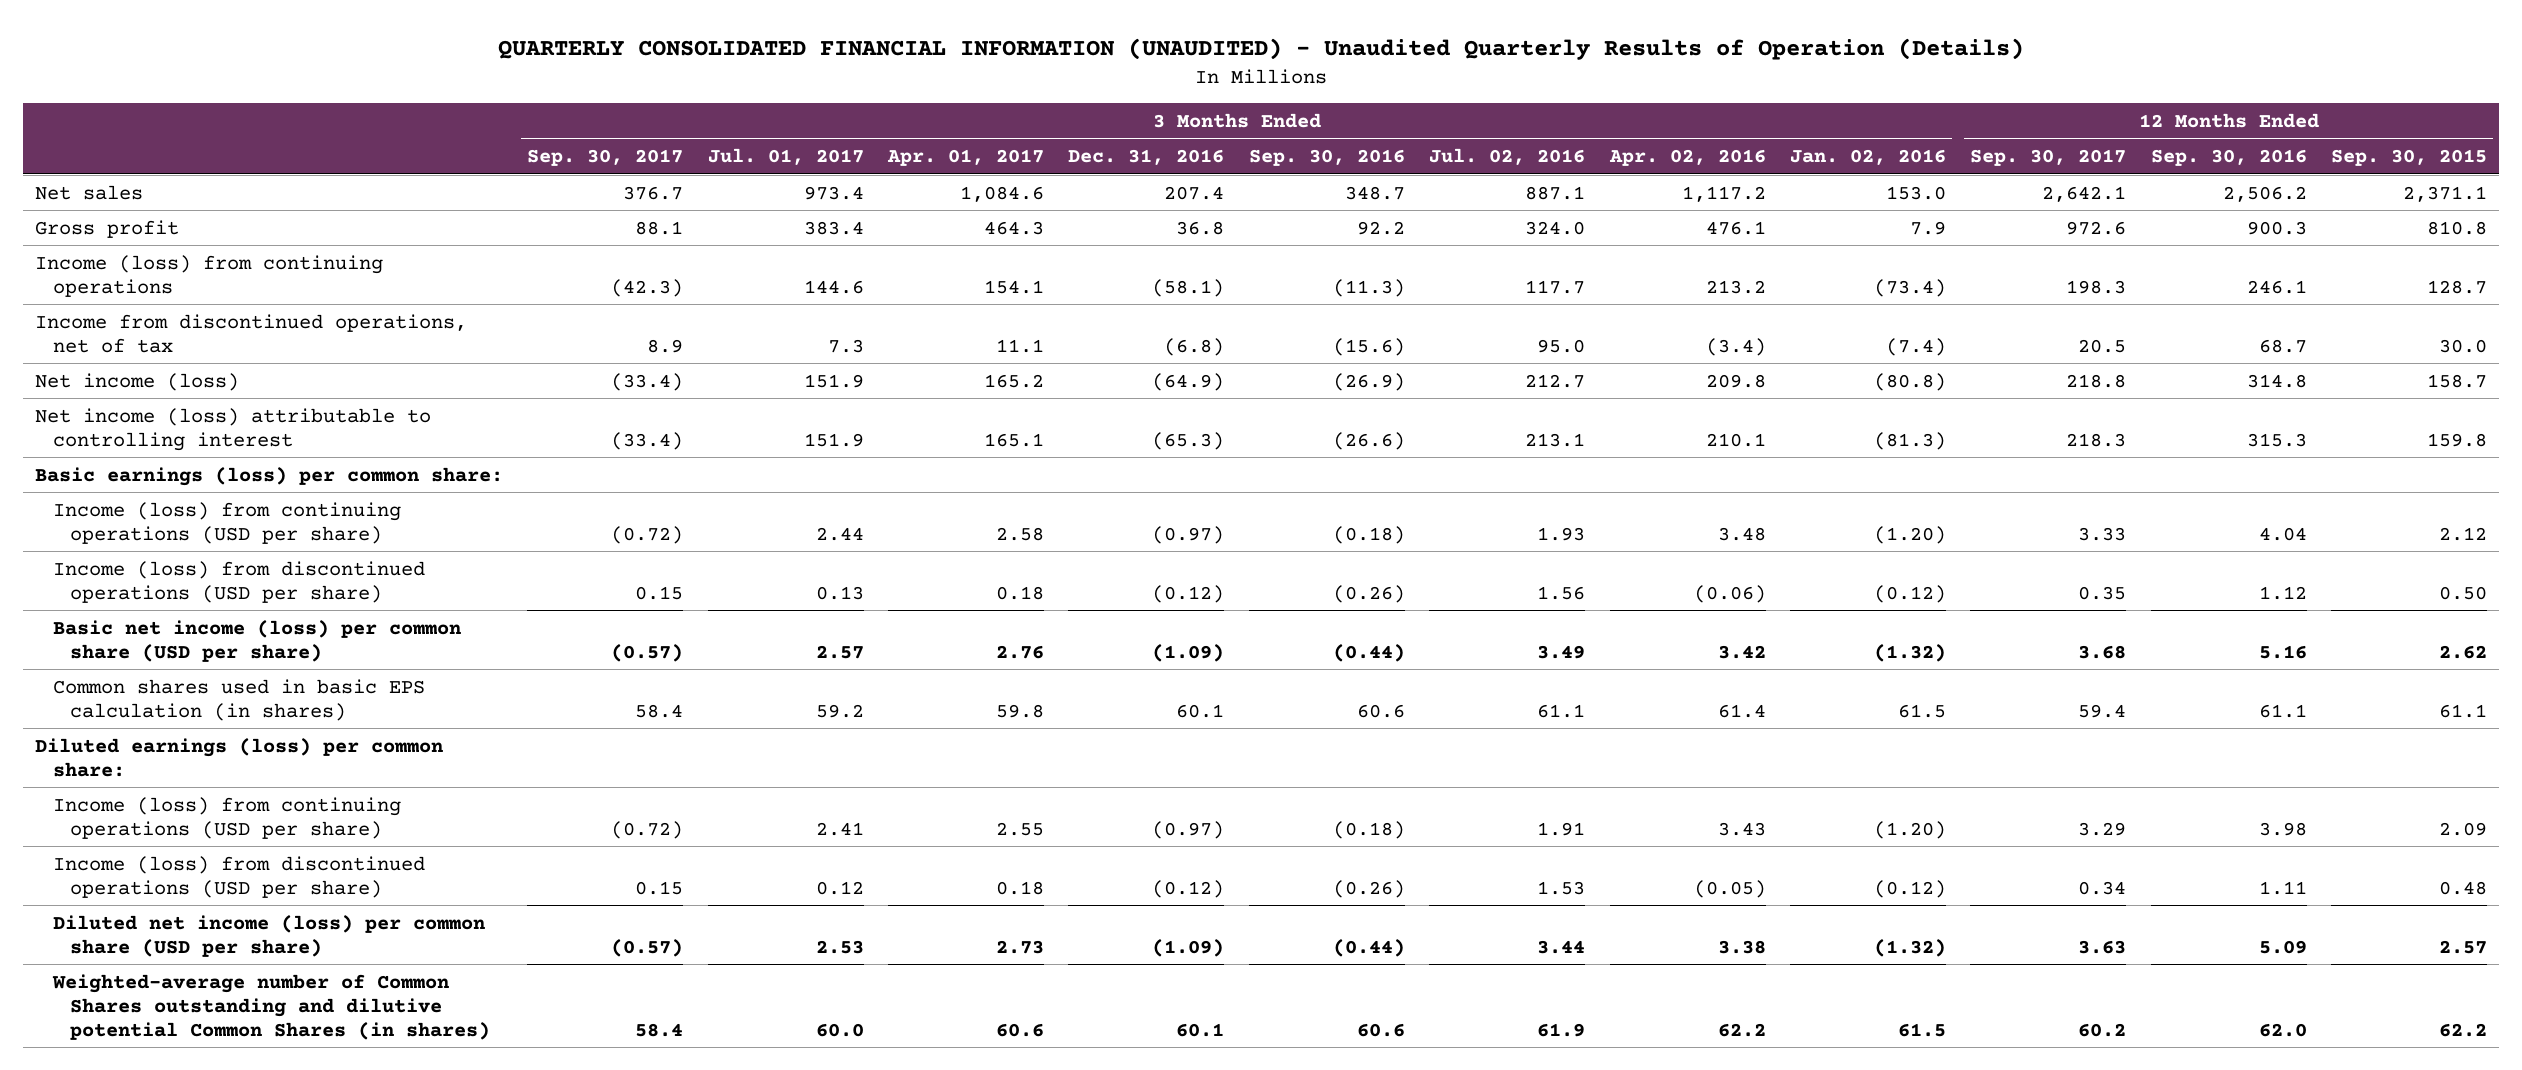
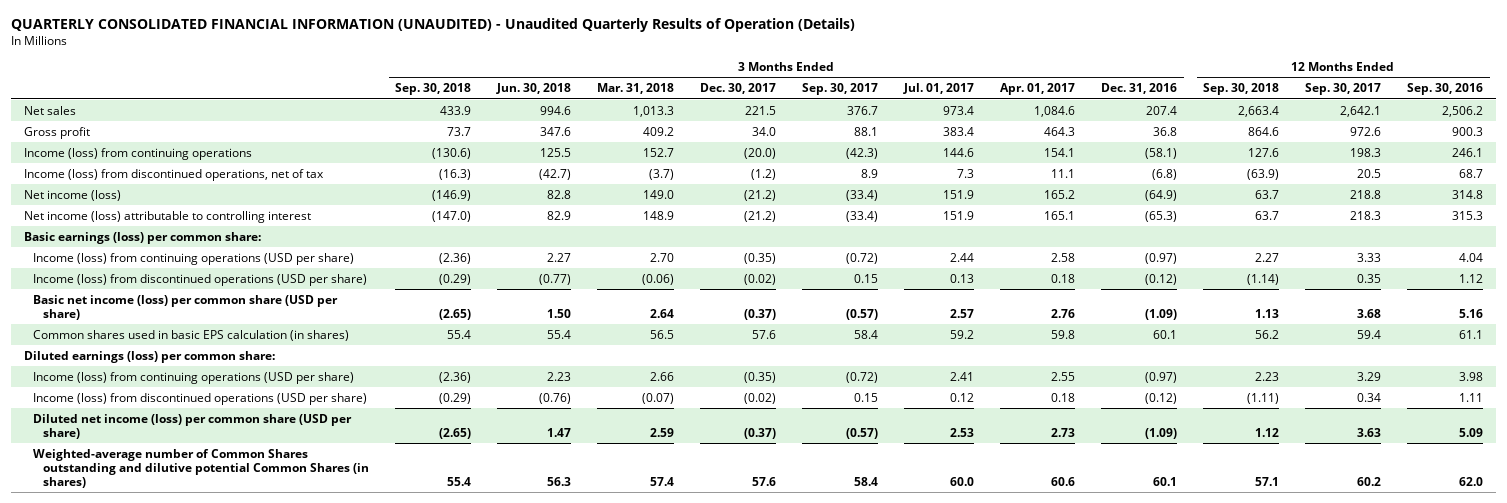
[1248,149,1405,167] Sep. 30, 2016 -> none
[1429,148,1586,166] Jul. 02, 2016 -> none
[1608,149,1766,167] Apr. 02, 2016 -> none
[1789,149,1946,166] Jan. 02, 2016 -> none
[2331,149,2488,167] Sep. 30, 2015 -> none
none -> [395,83,472,96] Sep. 30, 2018
none -> [496,83,572,95] Jun. 30, 2018
none -> [597,83,675,95] Mar. 31, 2018
none -> [700,83,777,95] Dec. 30, 2017
none -> [1203,83,1280,96] Sep. 30, 2018
[34,313,467,353] Income from discontinued operations, net of tax -> [23,168,324,181] Income (loss) from discontinued operations, net of tax

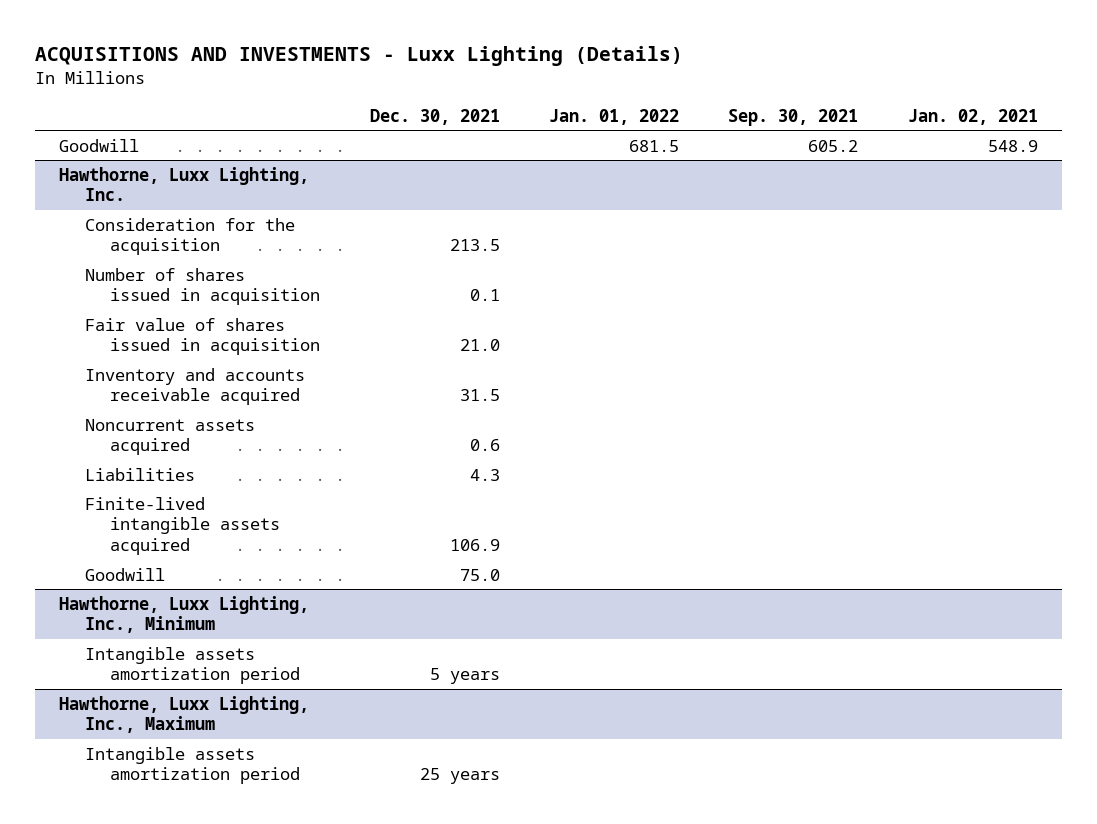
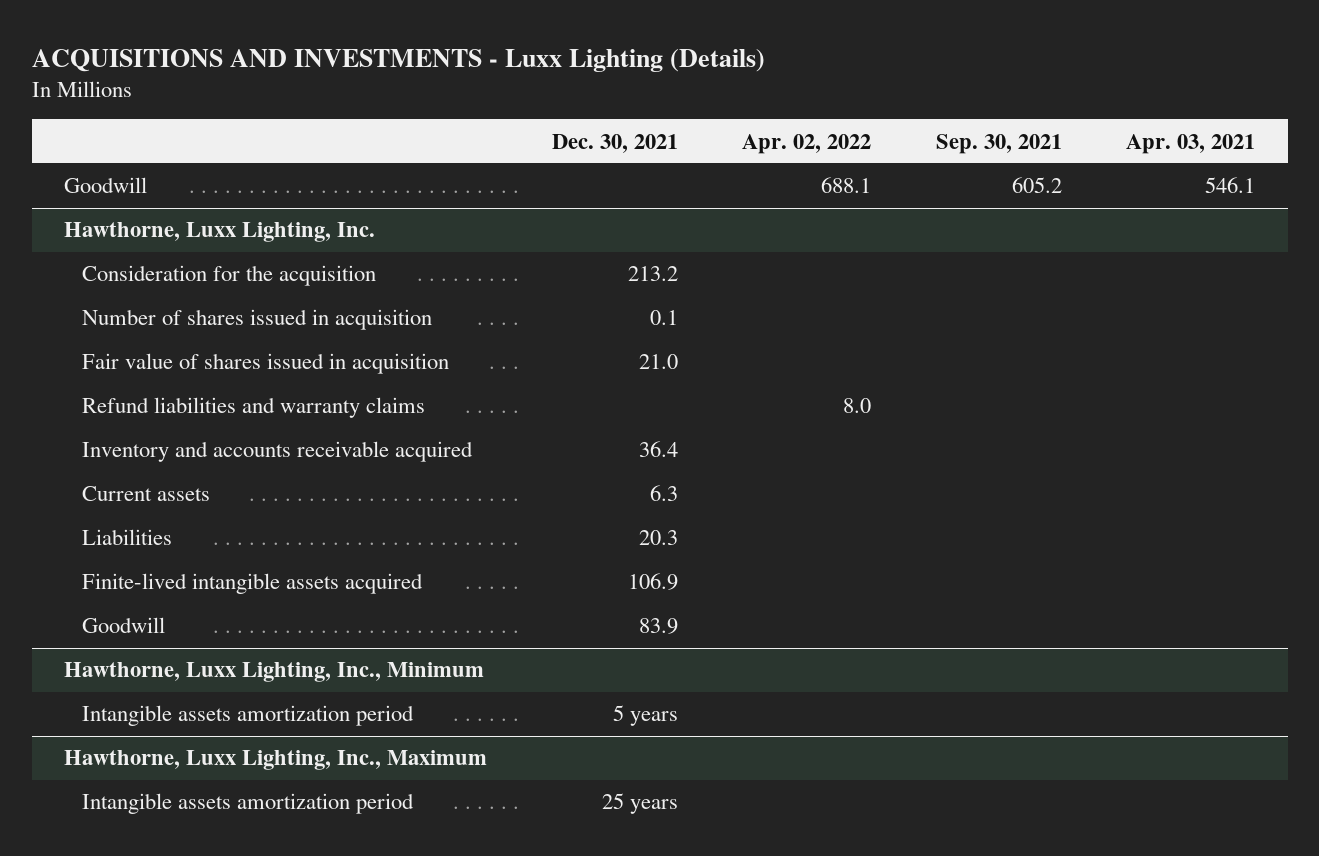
[549,108,680,125] Jan. 01, 2022 -> none
[907,108,1038,125] Jan. 02, 2021 -> none
none -> [742,133,872,154] Apr. 02, 2022
none -> [1126,133,1256,154] Apr. 03, 2021
[449,239,500,252] 213.5 -> [627,266,678,282] 213.2
[84,418,255,456] Noncurrent assets acquired -> none
none -> [82,397,426,419] Refund liabilities and warranty claims
[459,389,500,402] 31.5 -> [638,441,678,458] 36.4
none -> [82,486,211,502] Current assets
[469,468,500,481] 4.3 -> [638,530,678,546] 20.3
[459,568,500,581] 75.0 -> [638,618,678,635] 83.9

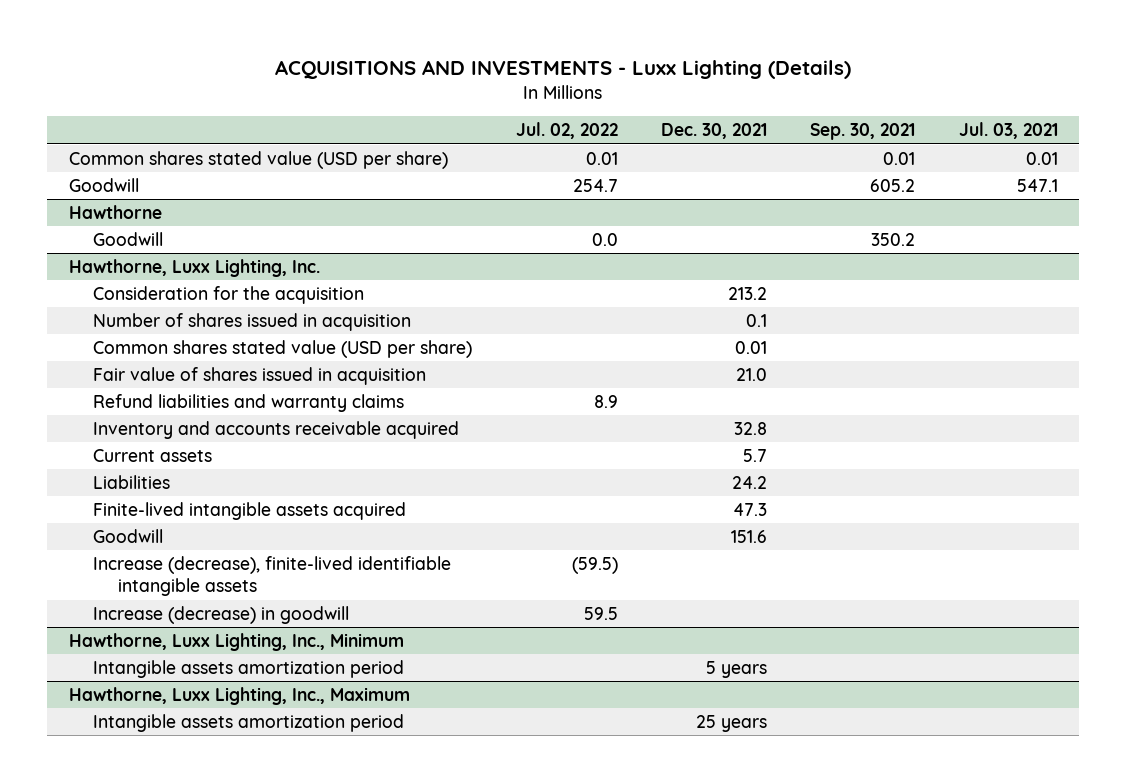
[742,133,872,154] Apr. 02, 2022 -> none
[1126,133,1256,154] Apr. 03, 2021 -> none
none -> [515,122,618,140] Jul. 02, 2022
none -> [958,122,1058,140] Jul. 03, 2021
none -> [69,150,449,169] Common shares stated value (USD per share)
none -> [69,204,163,219] Hawthorne
none -> [93,231,164,246] Goodwill
none -> [93,339,473,358] Common shares stated value (USD per share)
[638,441,678,458] 36.4 -> [734,421,768,435] 32.8
[649,485,678,502] 6.3 -> [743,448,768,462] 5.7
[638,530,678,546] 20.3 -> [732,475,768,489] 24.2
[627,573,678,591] 106.9 -> [733,502,768,516] 47.3
[638,618,678,635] 83.9 -> [731,529,768,543] 151.6
none -> [93,555,452,597] Increase (decrease), finite-lived identifiable intangible assets
none -> [93,605,350,624] Increase (decrease) in goodwill

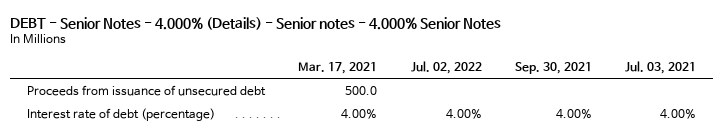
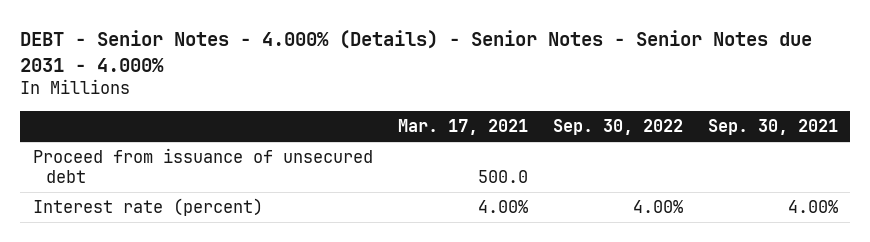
[9,16,501,30] DEBT - Senior Notes - 4.000% (Details) - Senior notes - 4.000% Senior Notes -> [20,29,813,72] DEBT - Senior Notes - 4.000% (Details) - Senior Notes - Senior Notes due 2031 - 4.000%
[410,60,482,74] Jul. 02, 2022 -> none
[625,60,697,74] Jul. 03, 2021 -> none
none -> [552,119,683,136] Sep. 30, 2022
[26,84,266,96] Proceeds from issuance of unsecured debt -> [32,148,373,184] Proceed from issuance of unsecured debt
[26,107,215,121] Interest rate of debt (percentage) -> [32,198,263,217] Interest rate (percent)

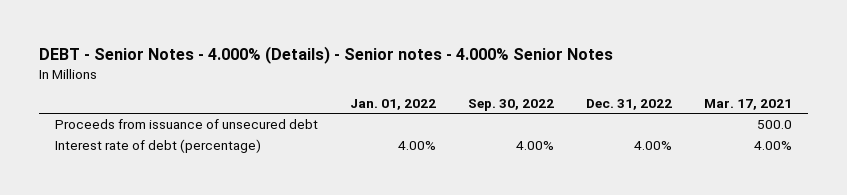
[20,29,813,72] DEBT - Senior Notes - 4.000% (Details) - Senior Notes - Senior Notes due 2031 - 4.000% -> [38,46,613,65] DEBT - Senior Notes - 4.000% (Details) - Senior notes - 4.000% Senior Notes
[707,119,838,136] Sep. 30, 2021 -> none
none -> [349,98,436,110] Jan. 01, 2022
none -> [586,98,673,110] Dec. 31, 2022
[32,148,373,184] Proceed from issuance of unsecured debt -> [54,119,318,130] Proceeds from issuance of unsecured debt
[32,198,263,217] Interest rate (percent) -> [54,139,261,154] Interest rate of debt (percentage)

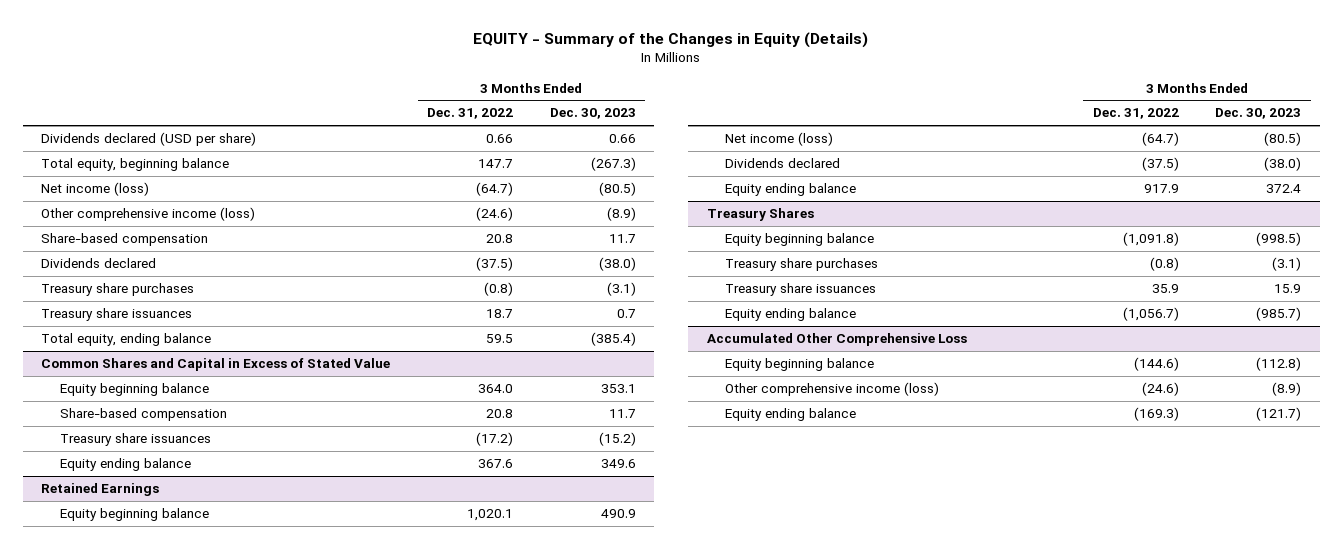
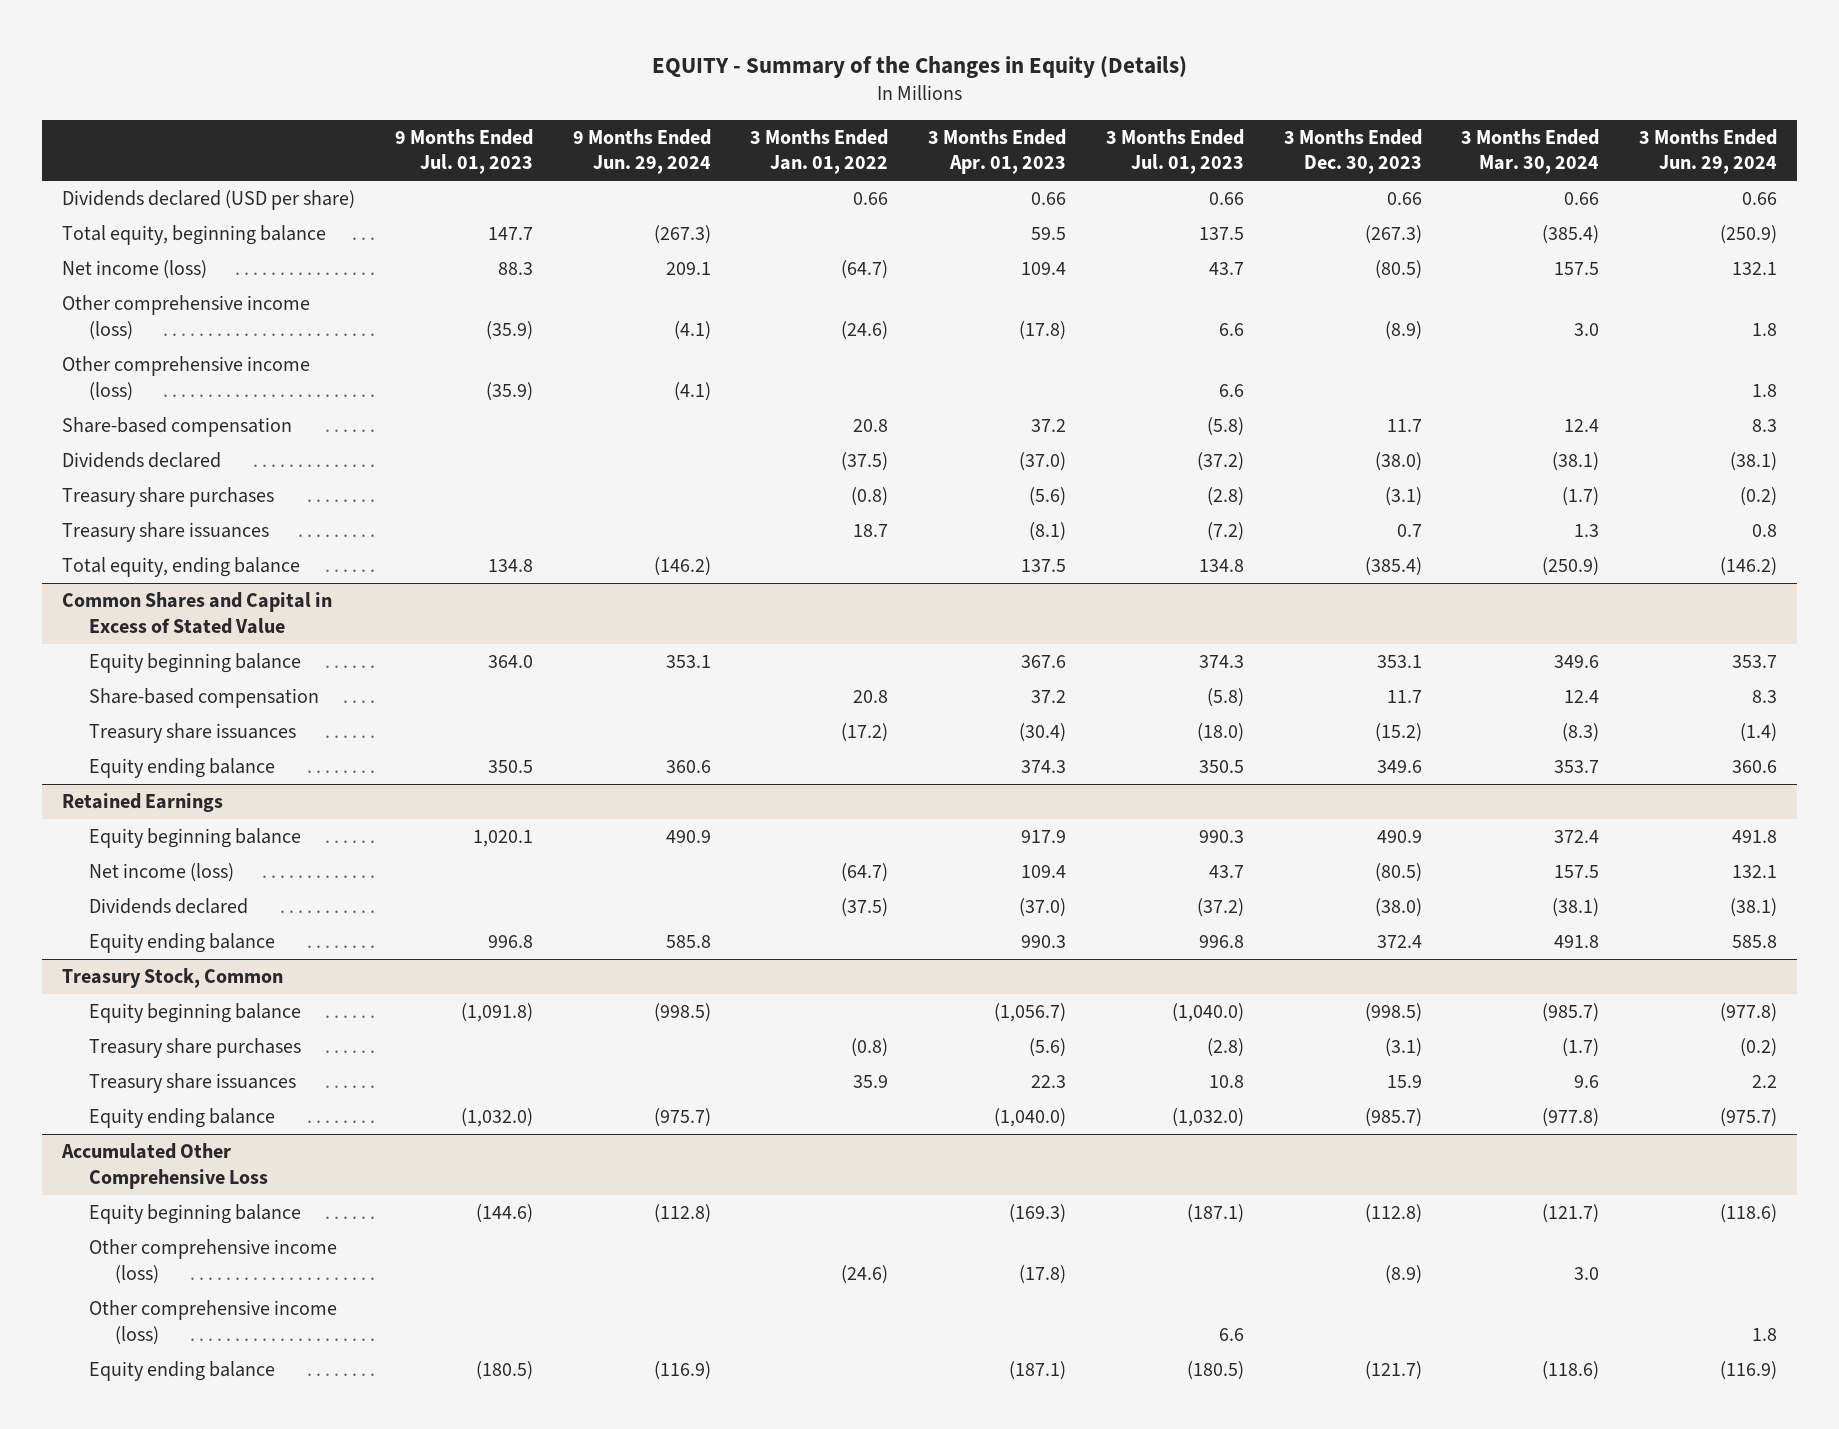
[426,108,513,120] Dec. 31, 2022 -> none
none -> [394,128,533,175] 9 Months Ended Jul. 01, 2023
none -> [572,128,711,175] 9 Months Ended Jun. 29, 2024
none -> [750,128,889,175] 3 Months Ended Jan. 01, 2022
none -> [928,128,1067,175] 3 Months Ended Apr. 01, 2023
none -> [1105,128,1244,175] 3 Months Ended Jul. 01, 2023
none -> [1461,128,1600,175] 3 Months Ended Mar. 30, 2024
none -> [1639,128,1778,175] 3 Months Ended Jun. 29, 2024
none -> [62,356,311,401] Other comprehensive income (loss)
[706,208,814,222] Treasury Shares -> [62,968,284,989] Treasury Stock, Common
none -> [88,1300,337,1345] Other comprehensive income (loss)

